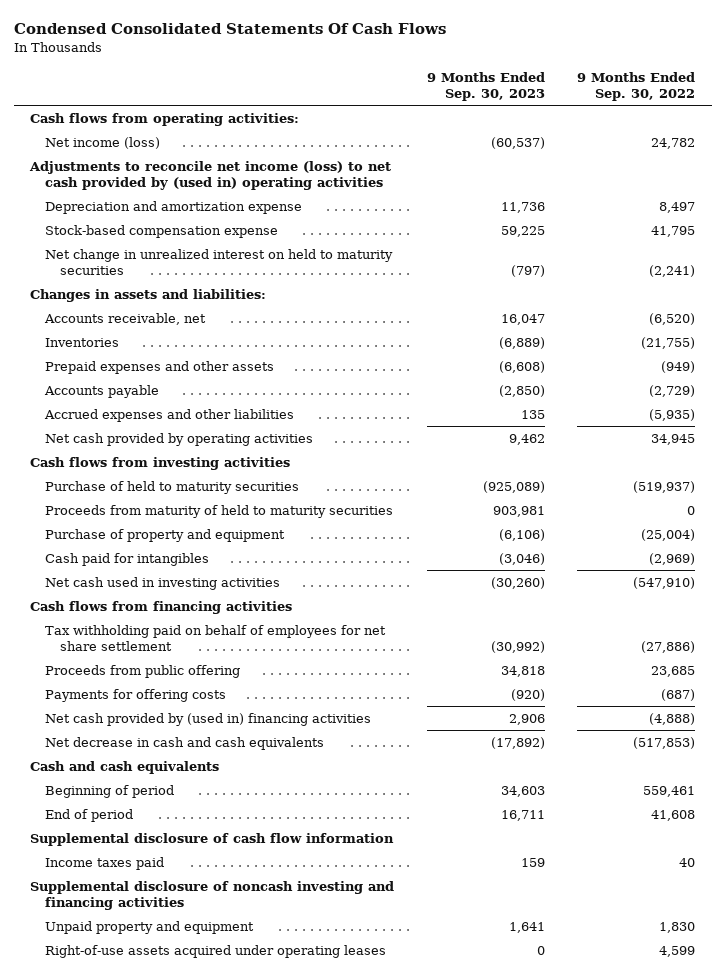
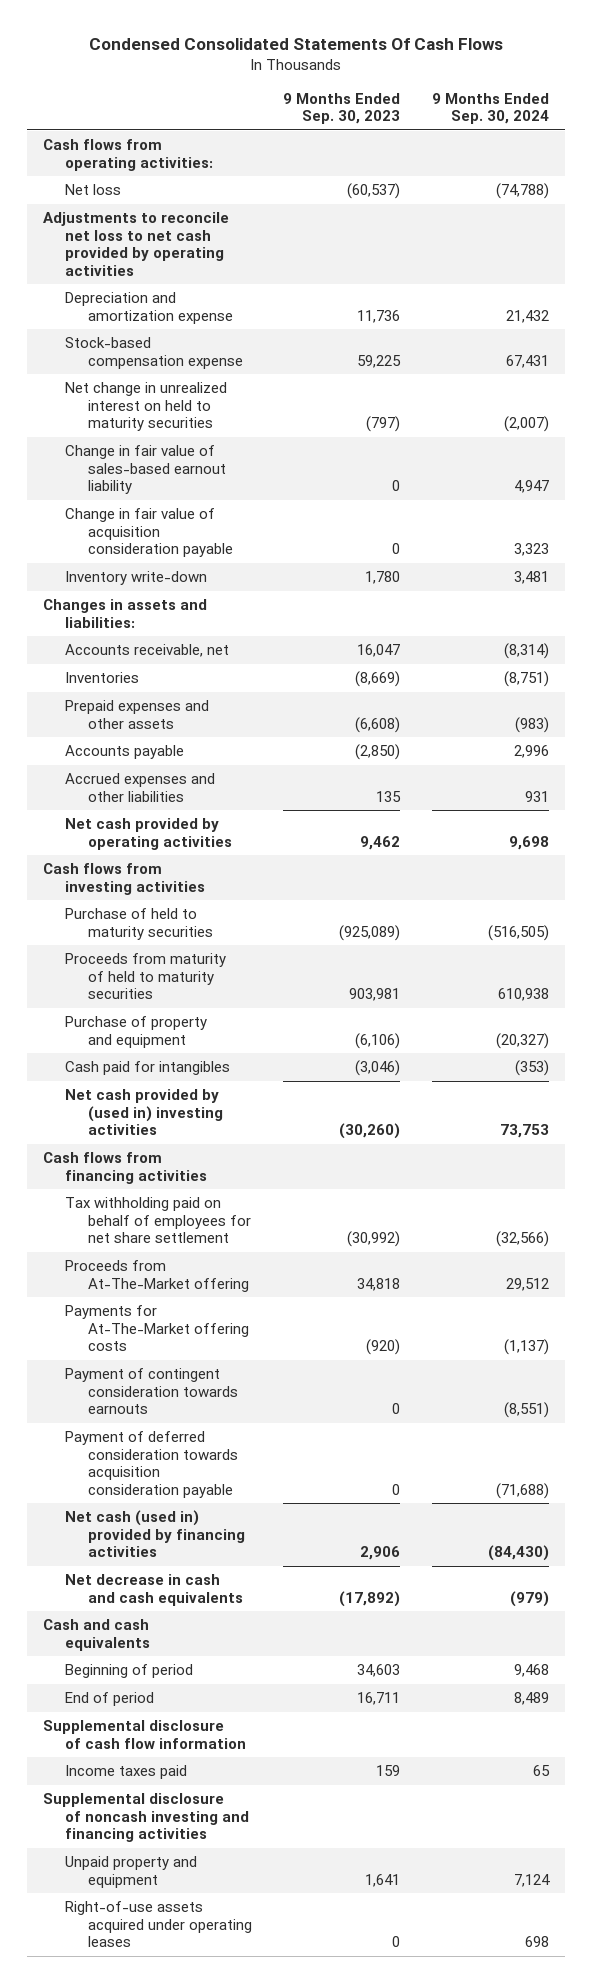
[577,71,696,102] 9 Months Ended Sep. 30, 2022 -> none
none -> [432,92,550,125] 9 Months Ended Sep. 30, 2024
[45,136,161,149] Net income (loss) -> [65,184,122,196] Net loss
[29,160,392,191] Adjustments to reconcile net income (loss) to net cash provided by (used in) operating activities -> [42,212,229,276] Adjustments to reconcile net loss to net cash provided by operating activities
none -> [65,445,226,495] Change in fair value of sales-based earnout liability
none -> [65,508,233,558] Change in fair value of acquisition consideration payable
none -> [65,571,208,586] Inventory write-down
[498,336,545,349] (6,889) -> [355,671,401,688] (8,669)
[45,576,281,590] Net cash used in investing activities -> [65,1089,223,1136] Net cash provided by (used in) investing activities
[45,664,241,678] Proceeds from public offering -> [65,1260,249,1292] Proceeds from At-The-Market offering
[45,688,227,702] Payments for offering costs -> [65,1305,249,1352] Payments for At-The-Market offering costs
none -> [65,1368,238,1415] Payment of contingent consideration towards earnouts
none -> [65,1431,238,1498] Payment of deferred consideration towards acquisition consideration payable
[45,712,372,726] Net cash provided by (used in) financing activities -> [65,1510,245,1558] Net cash (used in) provided by financing activities

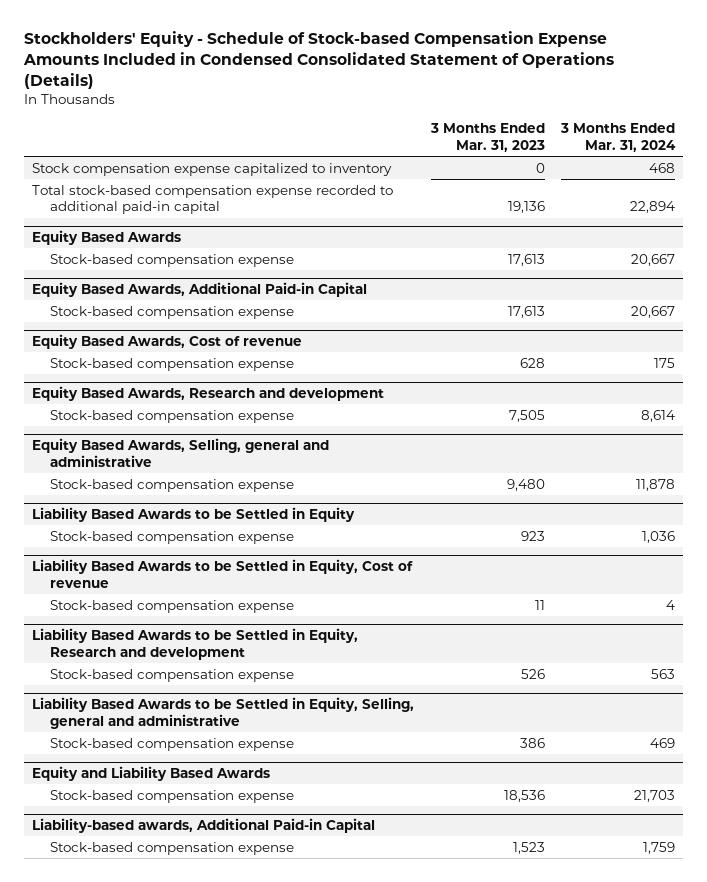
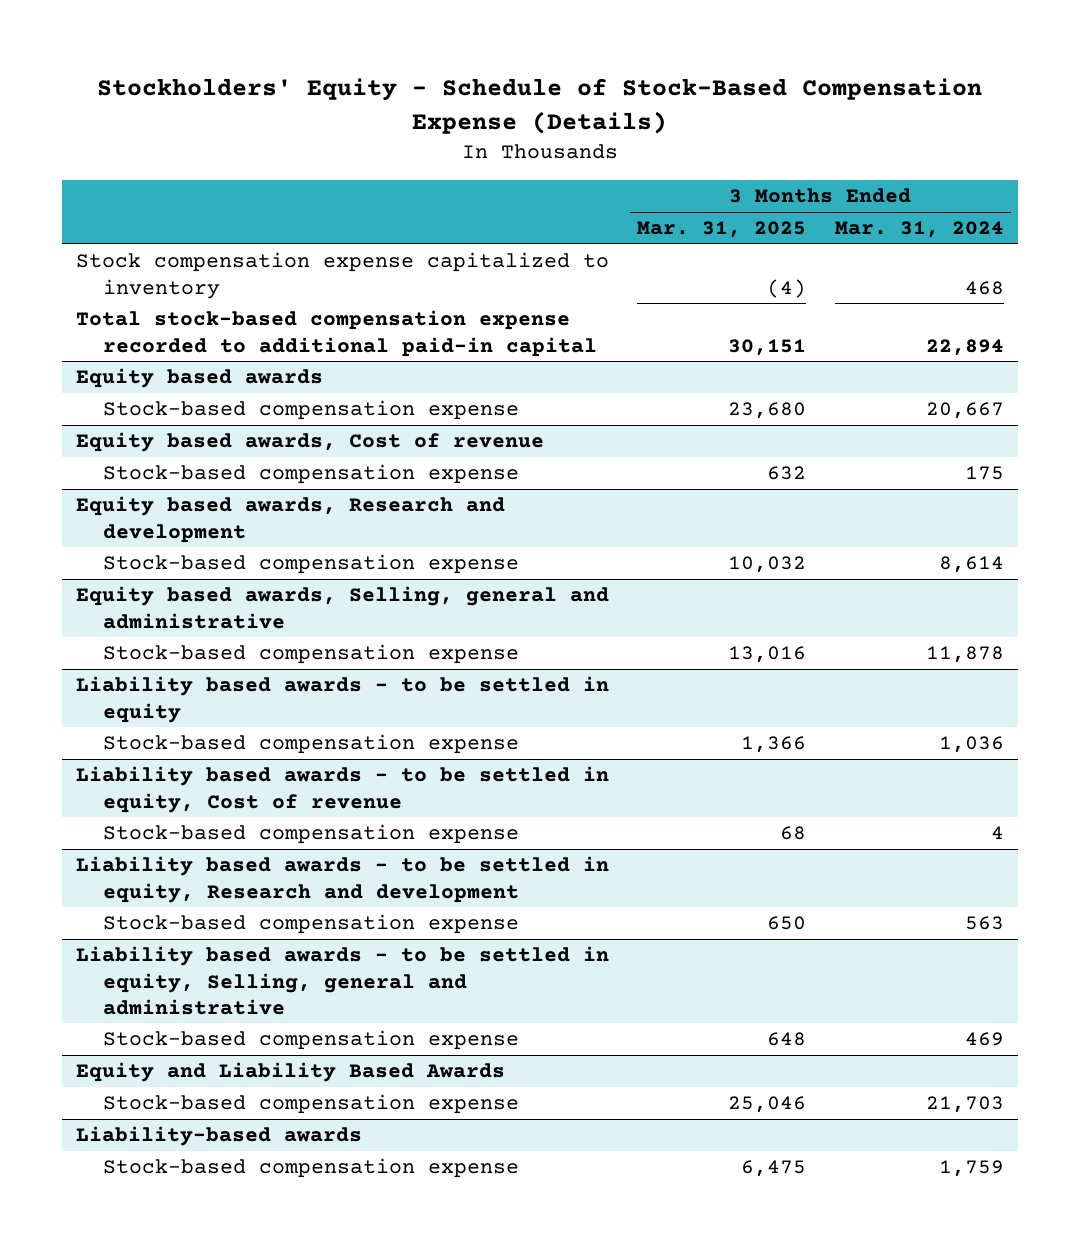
[22,31,614,90] Stockholders' Equity - Schedule of Stock-based Compensation Expense Amounts Included in Condensed Consolidated Statement of Operations (Details) -> [96,78,982,135] Stockholders' Equity - Schedule of Stock-Based Compensation Expense (Details)
[429,123,545,152] 3 Months Ended Mar. 31, 2023 -> none
none -> [637,221,807,239] Mar. 31, 2025
[50,253,295,267] Stock-based compensation expense -> none
[32,282,368,298] Equity Based Awards, Additional Paid-in Capital -> none
[32,230,182,246] Equity Based Awards -> [75,368,323,389] Equity based awards
[32,334,303,350] Equity Based Awards, Cost of revenue -> [75,432,544,453] Equity based awards, Cost of revenue
[32,386,385,402] Equity Based Awards, Research and development -> [75,496,505,543] Equity based awards, Research and development
[32,438,330,467] Equity Based Awards, Selling, general and administrative -> [75,586,609,629] Equity based awards, Selling, general and administrative
[32,507,356,523] Liability Based Awards to be Settled in Equity -> [75,676,609,723] Liability based awards - to be settled in equity
[32,559,414,588] Liability Based Awards to be Settled in Equity, Cost of revenue -> [75,766,609,813] Liability based awards - to be settled in equity, Cost of revenue
[32,628,359,660] Liability Based Awards to be Settled in Equity, Research and development -> [75,856,609,903] Liability based awards - to be settled in equity, Research and development
[32,697,415,729] Liability Based Awards to be Settled in Equity, Selling, general and administrative -> [75,946,609,1015] Liability based awards - to be settled in equity, Selling, general and administrative
[32,818,376,834] Liability-based awards, Additional Paid-in Capital -> none
none -> [75,1126,362,1147] Liability-based awards

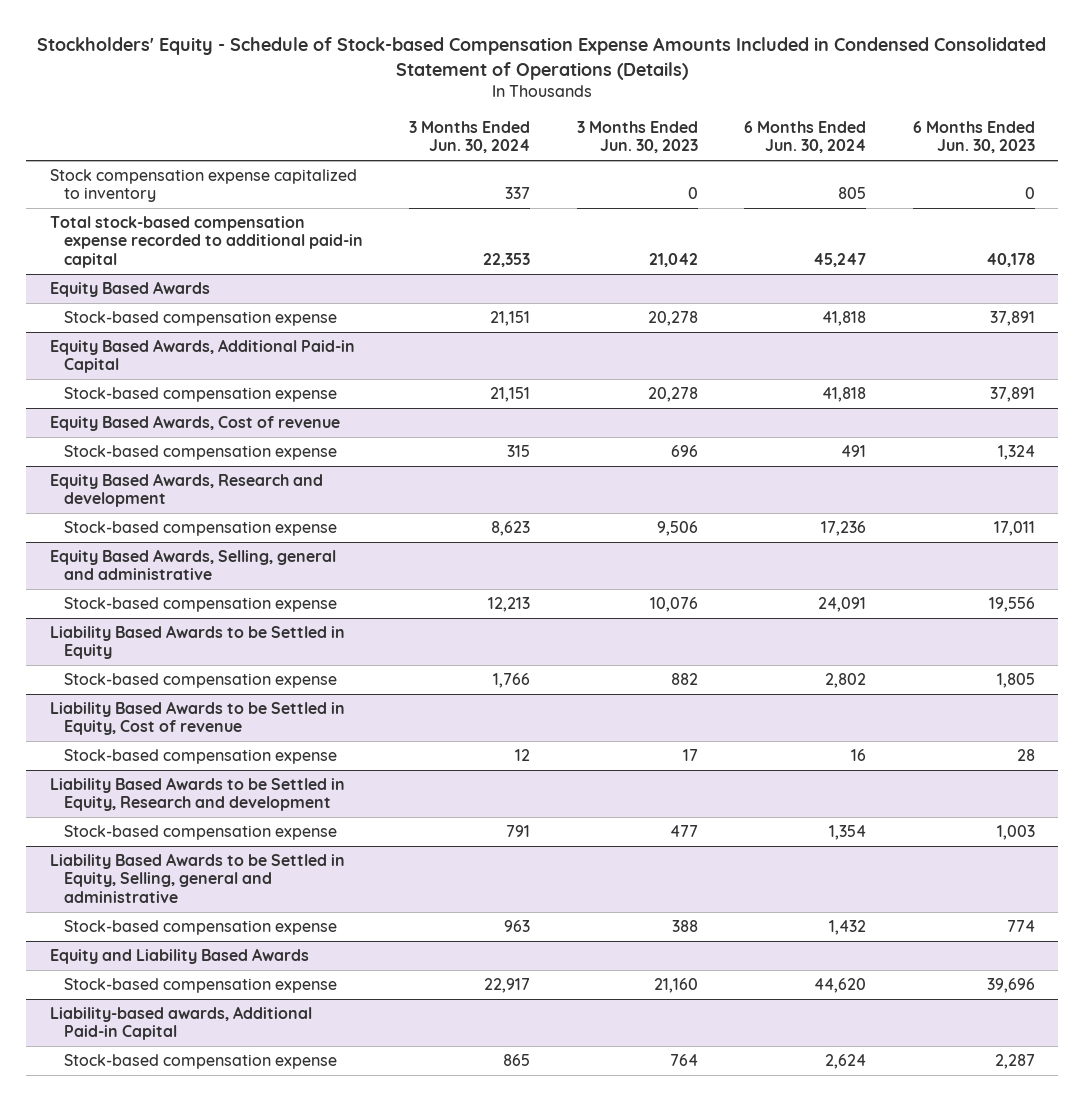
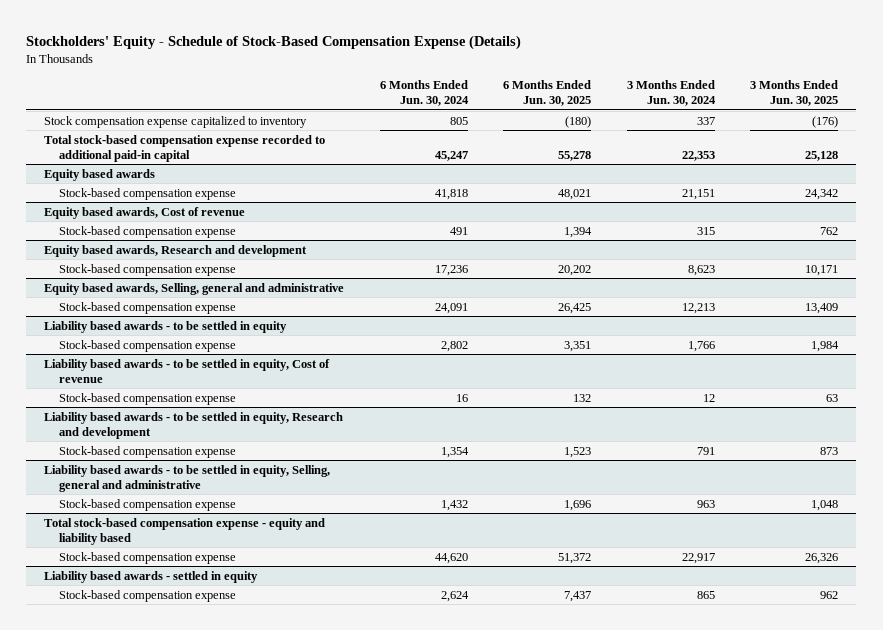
[37,37,1047,80] Stockholders' Equity - Schedule of Stock-based Compensation Expense Amounts Included in Condensed Consolidated Statement of Operations (Details) -> [26,35,522,51] Stockholders' Equity - Schedule of Stock-Based Compensation Expense (Details)
[576,120,698,154] 3 Months Ended Jun. 30, 2023 -> none
[912,120,1035,154] 6 Months Ended Jun. 30, 2023 -> none
none -> [503,80,592,107] 6 Months Ended Jun. 30, 2025
none -> [750,80,839,107] 3 Months Ended Jun. 30, 2025
[64,311,338,327] Stock-based compensation expense -> none
[49,339,355,374] Equity Based Awards, Additional Paid-in Capital -> none
[49,281,210,298] Equity Based Awards -> [44,168,156,181] Equity based awards
[49,415,340,432] Equity Based Awards, Cost of revenue -> [44,206,246,219] Equity based awards, Cost of revenue
[49,473,323,508] Equity Based Awards, Research and development -> [44,244,308,257] Equity based awards, Research and development
[49,549,336,581] Equity Based Awards, Selling, general and administrative -> [44,282,345,295] Equity based awards, Selling, general and administrative
[49,625,345,660] Liability Based Awards to be Settled in Equity -> [44,320,288,333] Liability based awards - to be settled in equity
[49,701,345,736] Liability Based Awards to be Settled in Equity, Cost of revenue -> [44,358,331,383] Liability based awards - to be settled in equity, Cost of revenue
[49,777,345,812] Liability Based Awards to be Settled in Equity, Research and development -> [44,411,344,439] Liability based awards - to be settled in equity, Research and development
[49,853,345,903] Liability Based Awards to be Settled in Equity, Selling, general and administrative -> [44,464,331,492] Liability based awards - to be settled in equity, Selling, general and administrative
[49,948,309,965] Equity and Liability Based Awards -> [44,517,326,545] Total stock-based compensation expense - equity and liability based
[49,1006,312,1041] Liability-based awards, Additional Paid-in Capital -> none
none -> [44,570,259,583] Liability based awards - settled in equity

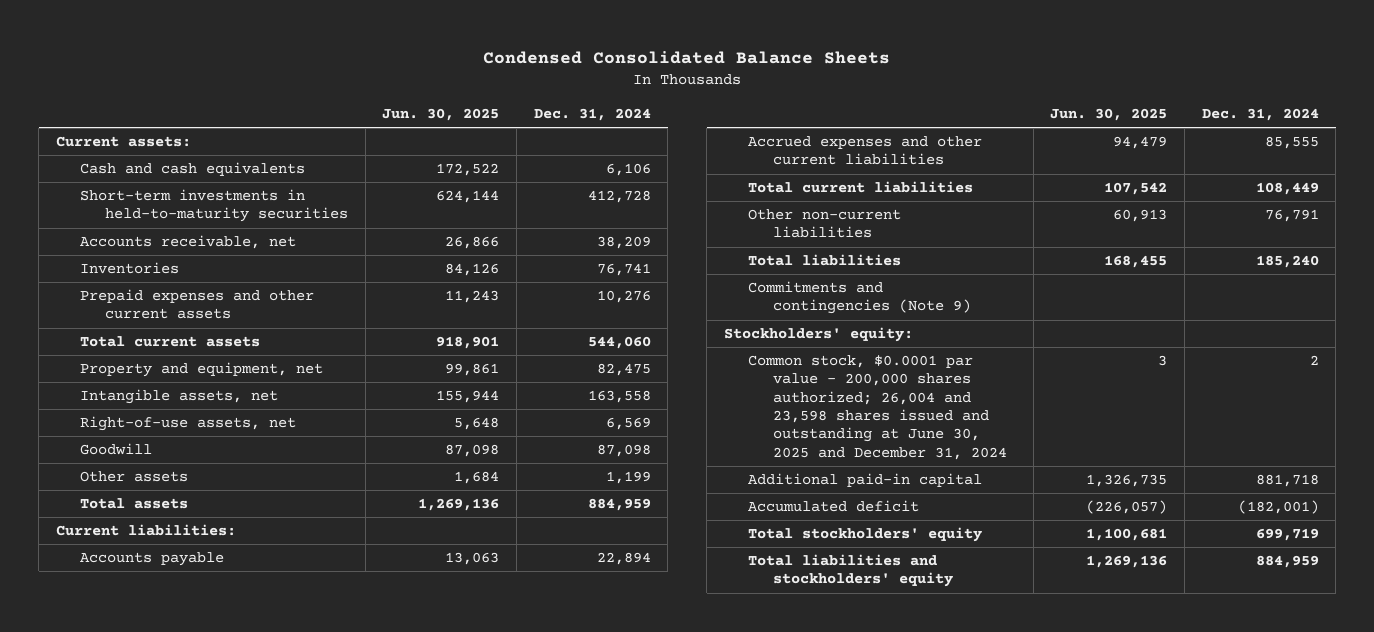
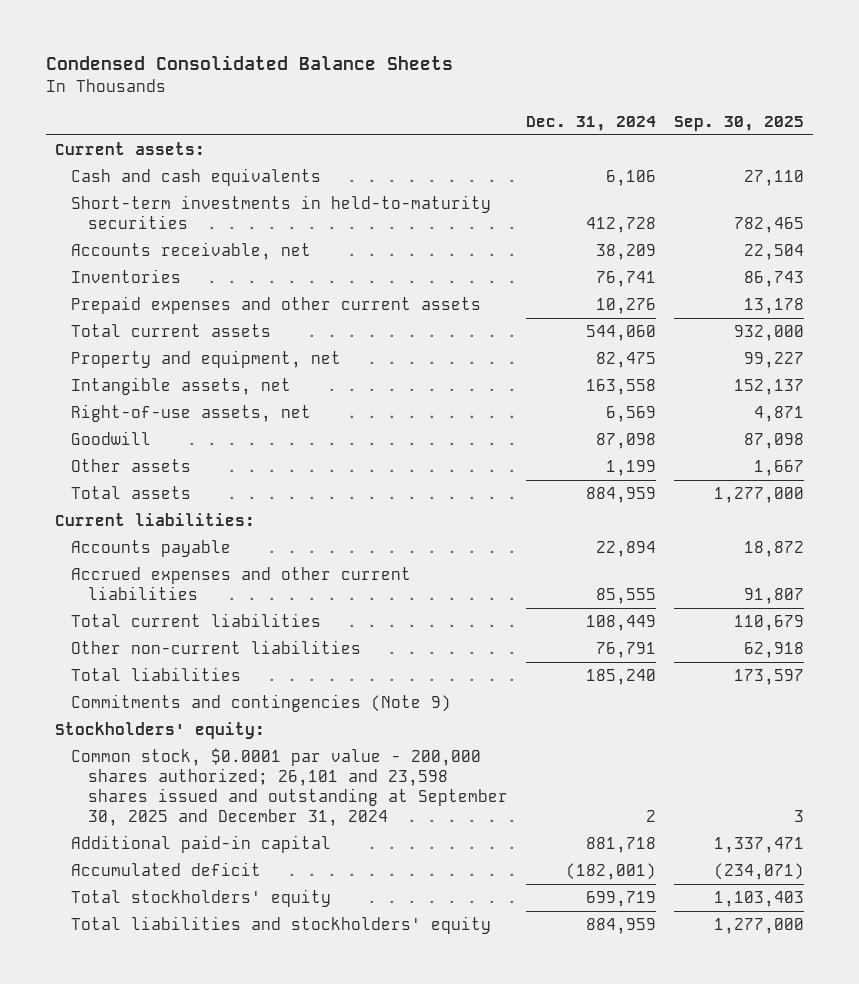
[382,108,500,122] Jun. 30, 2025 -> none
none -> [673,115,804,131] Sep. 30, 2025
[748,355,1007,460] Common stock, $0.0001 par value - 200,000 shares authorized; 26,004 and 23,598 shares issued and outstanding at June 30, 2025 and December 31, 2024 -> [71,748,508,827] Common stock, $0.0001 par value - 200,000 shares authorized; 26,101 and 23,598 shares issued and outstanding at September 30, 2025 and December 31, 2024

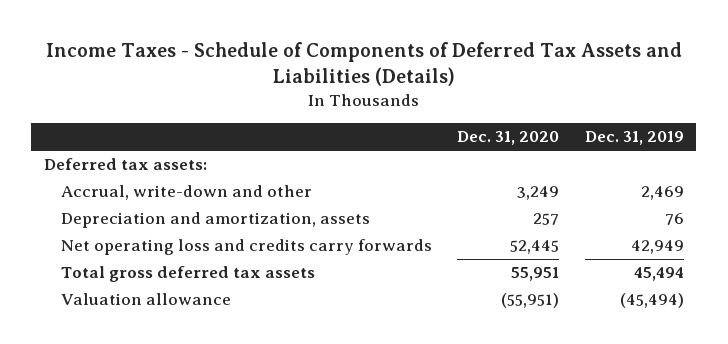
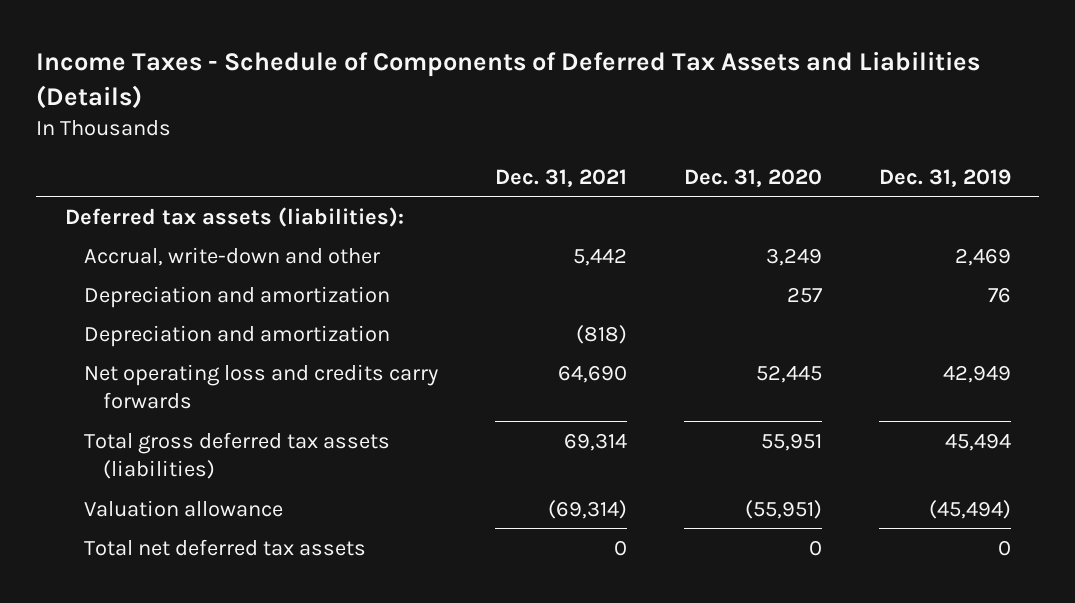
none -> [494,168,627,187] Dec. 31, 2021
[43,158,207,171] Deferred tax assets: -> [64,206,404,227] Deferred tax assets (liabilities):
[61,212,371,229] Depreciation and amortization, assets -> [83,285,390,308] Depreciation and amortization
none -> [83,324,390,347] Depreciation and amortization
[61,266,316,283] Total gross deferred tax assets -> [83,431,390,480] Total gross deferred tax assets (liabilities)
none -> [83,538,366,556] Total net deferred tax assets

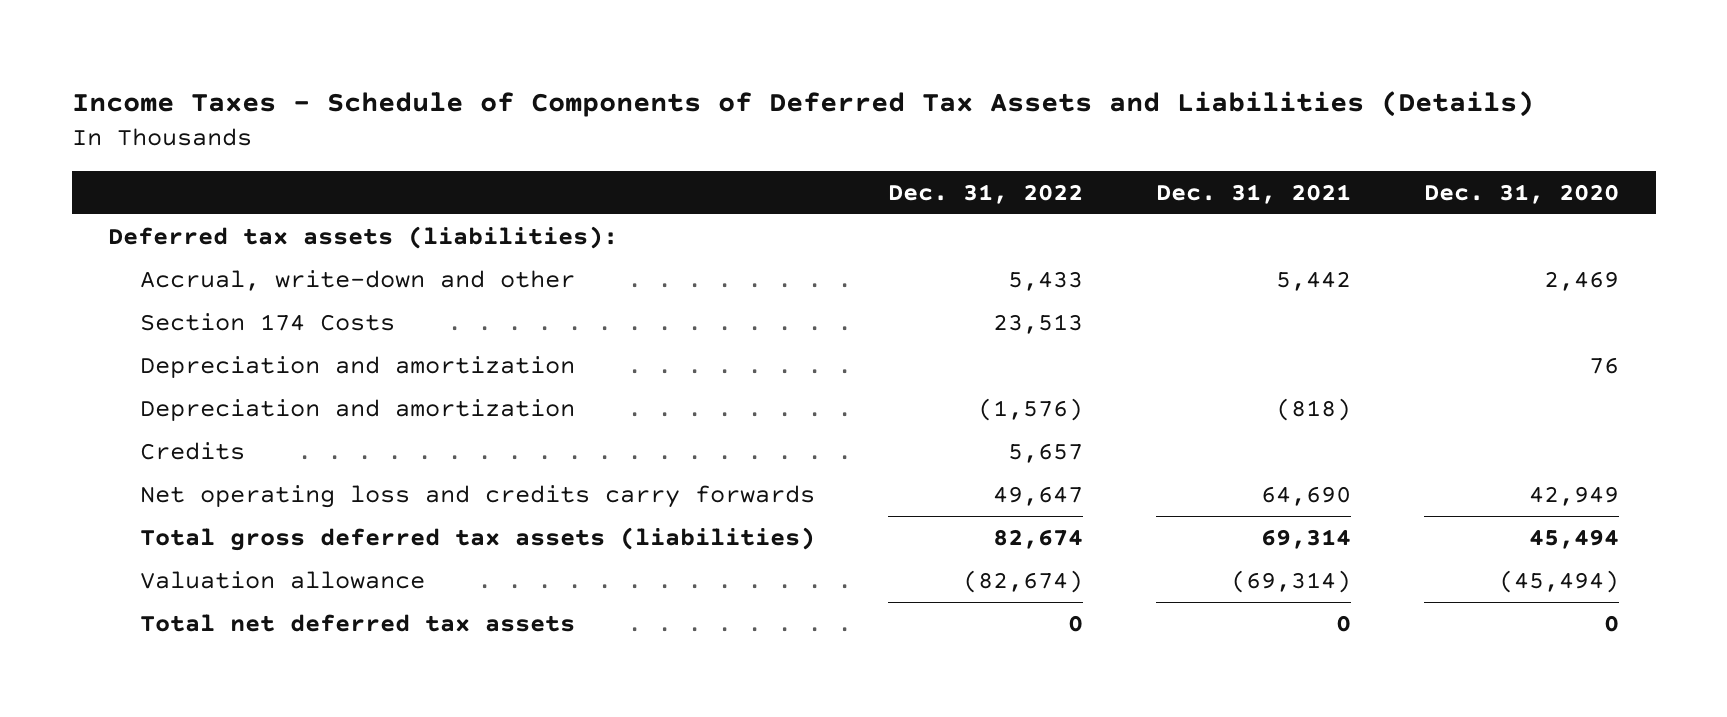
[878,168,1011,187] Dec. 31, 2019 -> none
none -> [888,183,1084,204] Dec. 31, 2022
[765,247,822,266] 3,249 -> [1544,270,1620,291] 2,469
none -> [140,312,396,331] Section 174 Costs
[786,286,822,303] 257 -> [1589,356,1620,374] 76
none -> [140,441,246,460] Credits
[755,364,822,383] 52,445 -> [1529,485,1620,506] 42,949
[760,432,822,451] 55,951 -> [1529,528,1620,549] 45,494
[744,499,822,519] (55,951) -> [1499,569,1620,593] (45,494)

